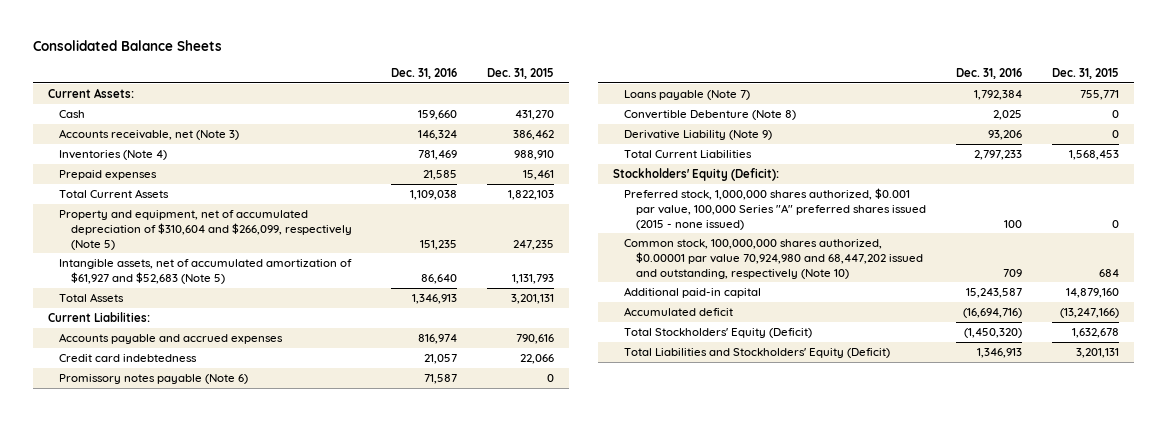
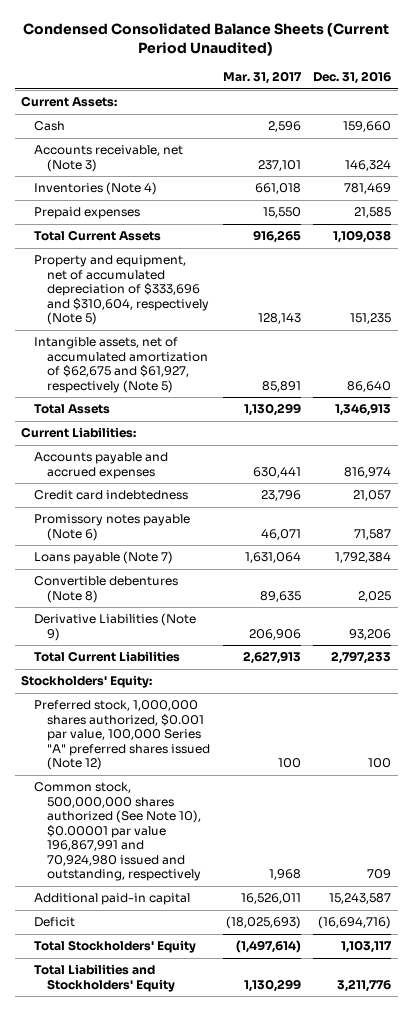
[32,39,222,51] Consolidated Balance Sheets -> [23,22,390,56] Condensed Consolidated Balance Sheets (Current Period Unaudited)
[486,67,554,79] Dec. 31, 2015 -> none
none -> [222,71,302,85] Mar. 31, 2017
[59,210,352,250] Property and equipment, net of accumulated depreciation of $310,604 and $266,099, respectively (Note 5) -> [34,255,209,326] Property and equipment, net of accumulated depreciation of $333,696 and $310,604, respectively (Note 5)
[59,259,353,284] Intangible assets, net of accumulated amortization of $61,927 and $52,683 (Note 5) -> [34,337,208,393] Intangible assets, net of accumulated amortization of $62,675 and $61,927, respectively (Note 5)
[624,110,797,121] Convertible Debenture (Note 8) -> [34,576,179,603] Convertible debentures (Note 8)
[624,130,773,141] Derivative Liability (Note 9) -> [34,613,197,641] Derivative Liabilities (Note 9)
[613,168,780,182] Stockholders' Equity (Deficit): -> [21,675,153,689] Stockholders' Equity:
[624,188,926,230] Preferred stock, 1,000,000 shares authorized, $0.001 par value, 100,000 Series "A" preferred shares issued (2015 - none issued) -> [34,700,210,771] Preferred stock, 1,000,000 shares authorized, $0.001 par value, 100,000 Series "A" preferred shares issued (Note 12)
[624,239,923,279] Common stock, 100,000,000 shares authorized, $0.00001 par value 70,924,980 and 68,447,202 issued and outstanding, respectively (Note 10) -> [34,782,201,882] Common stock, 500,000,000 shares authorized (See Note 10), $0.00001 par value 196,867,991 and 70,924,980 issued and outstanding, respectively
[624,307,734,317] Accumulated deficit -> [34,917,76,928] Deficit
[624,328,813,339] Total Stockholders' Equity (Deficit) -> [34,940,197,954] Total Stockholders' Equity
[963,328,1022,339] (1,450,320) -> [341,940,393,954] 1,103,117
[624,348,891,359] Total Liabilities and Stockholders' Equity (Deficit) -> [34,964,175,992] Total Liabilities and Stockholders' Equity
[976,348,1022,359] 1,346,913 -> [337,978,392,992] 3,211,776

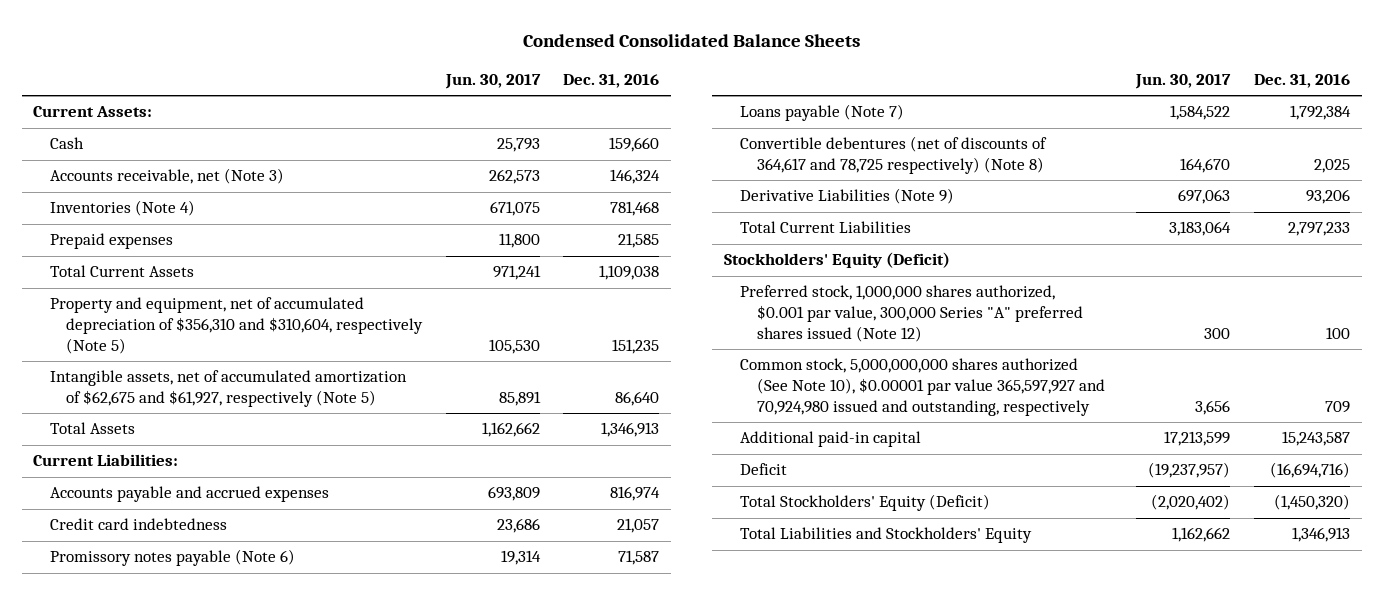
[23,22,390,56] Condensed Consolidated Balance Sheets (Current Period Unaudited) -> [522,34,860,48] Condensed Consolidated Balance Sheets
[222,71,302,85] Mar. 31, 2017 -> none
none -> [444,74,541,90] Jun. 30, 2017
[344,183,392,195] 781,469 -> [610,201,660,217] 781,468
[34,255,209,326] Property and equipment, net of accumulated depreciation of $333,696 and $310,604, respectively (Note 5) -> [49,297,424,354] Property and equipment, net of accumulated depreciation of $356,310 and $310,604, respectively (Note 5)
[34,576,179,603] Convertible debentures (Note 8) -> [740,136,1048,175] Convertible debentures (net of discounts of 364,617 and 78,725 respectively) (Note 8)
[21,675,153,689] Stockholders' Equity: -> [723,252,950,269] Stockholders' Equity (Deficit)
[34,700,210,771] Preferred stock, 1,000,000 shares authorized, $0.001 par value, 100,000 Series "A" preferred shares issued (Note 12) -> [740,285,1083,342] Preferred stock, 1,000,000 shares authorized, $0.001 par value, 300,000 Series "A" preferred shares issued (Note 12)
[34,782,201,882] Common stock, 500,000,000 shares authorized (See Note 10), $0.00001 par value 196,867,991 and 70,924,980 issued and outstanding, respectively -> [740,358,1105,416] Common stock, 5,000,000,000 shares authorized (See Note 10), $0.00001 par value 365,597,927 and 70,924,980 issued and outstanding, respectively
[34,940,197,954] Total Stockholders' Equity -> [740,494,991,512] Total Stockholders' Equity (Deficit)
[341,940,393,954] 1,103,117 -> [1273,494,1350,511] (1,450,320)
[337,978,392,992] 3,211,776 -> [1291,527,1350,543] 1,346,913

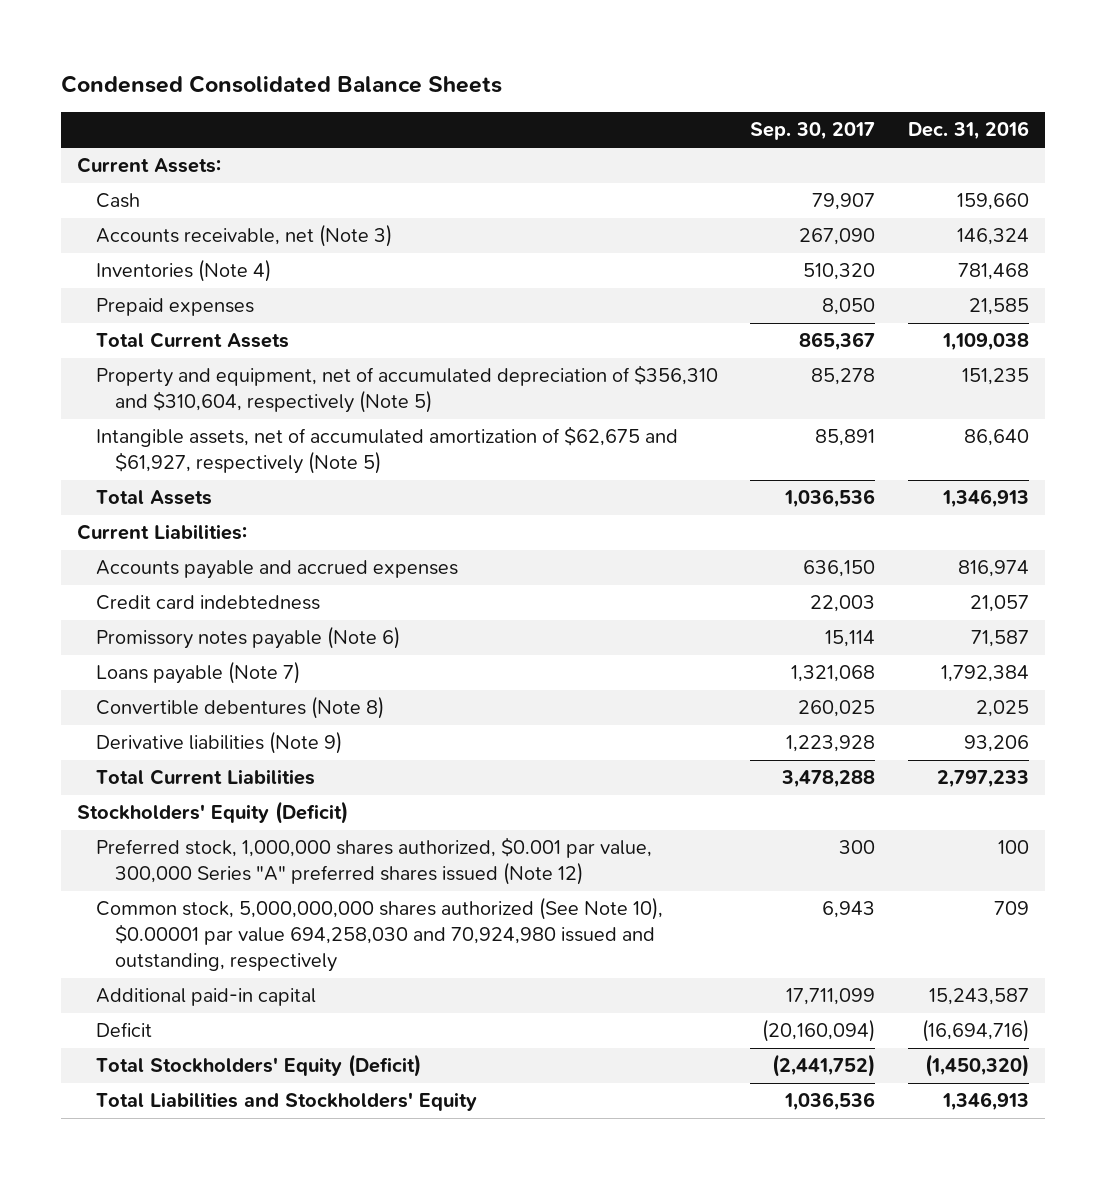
[444,74,541,90] Jun. 30, 2017 -> none
none -> [750,122,876,141] Sep. 30, 2017
[740,136,1048,175] Convertible debentures (net of discounts of 364,617 and 78,725 respectively) (Note 8) -> [95,696,384,720] Convertible debentures (Note 8)
[740,188,955,205] Derivative Liabilities (Note 9) -> [95,731,342,755] Derivative liabilities (Note 9)
[740,358,1105,416] Common stock, 5,000,000,000 shares authorized (See Note 10), $0.00001 par value 365,597,927 and 70,924,980 issued and outstanding, respectively -> [95,897,663,973] Common stock, 5,000,000,000 shares authorized (See Note 10), $0.00001 par value 694,258,030 and 70,924,980 issued and outstanding, respectively

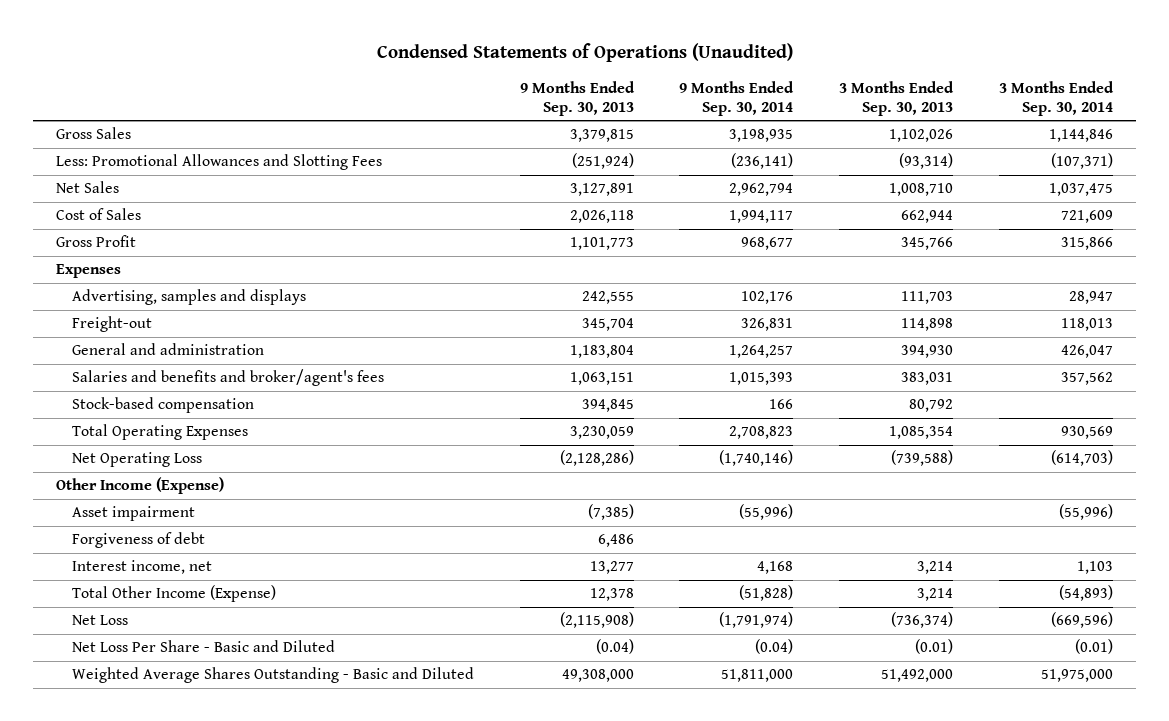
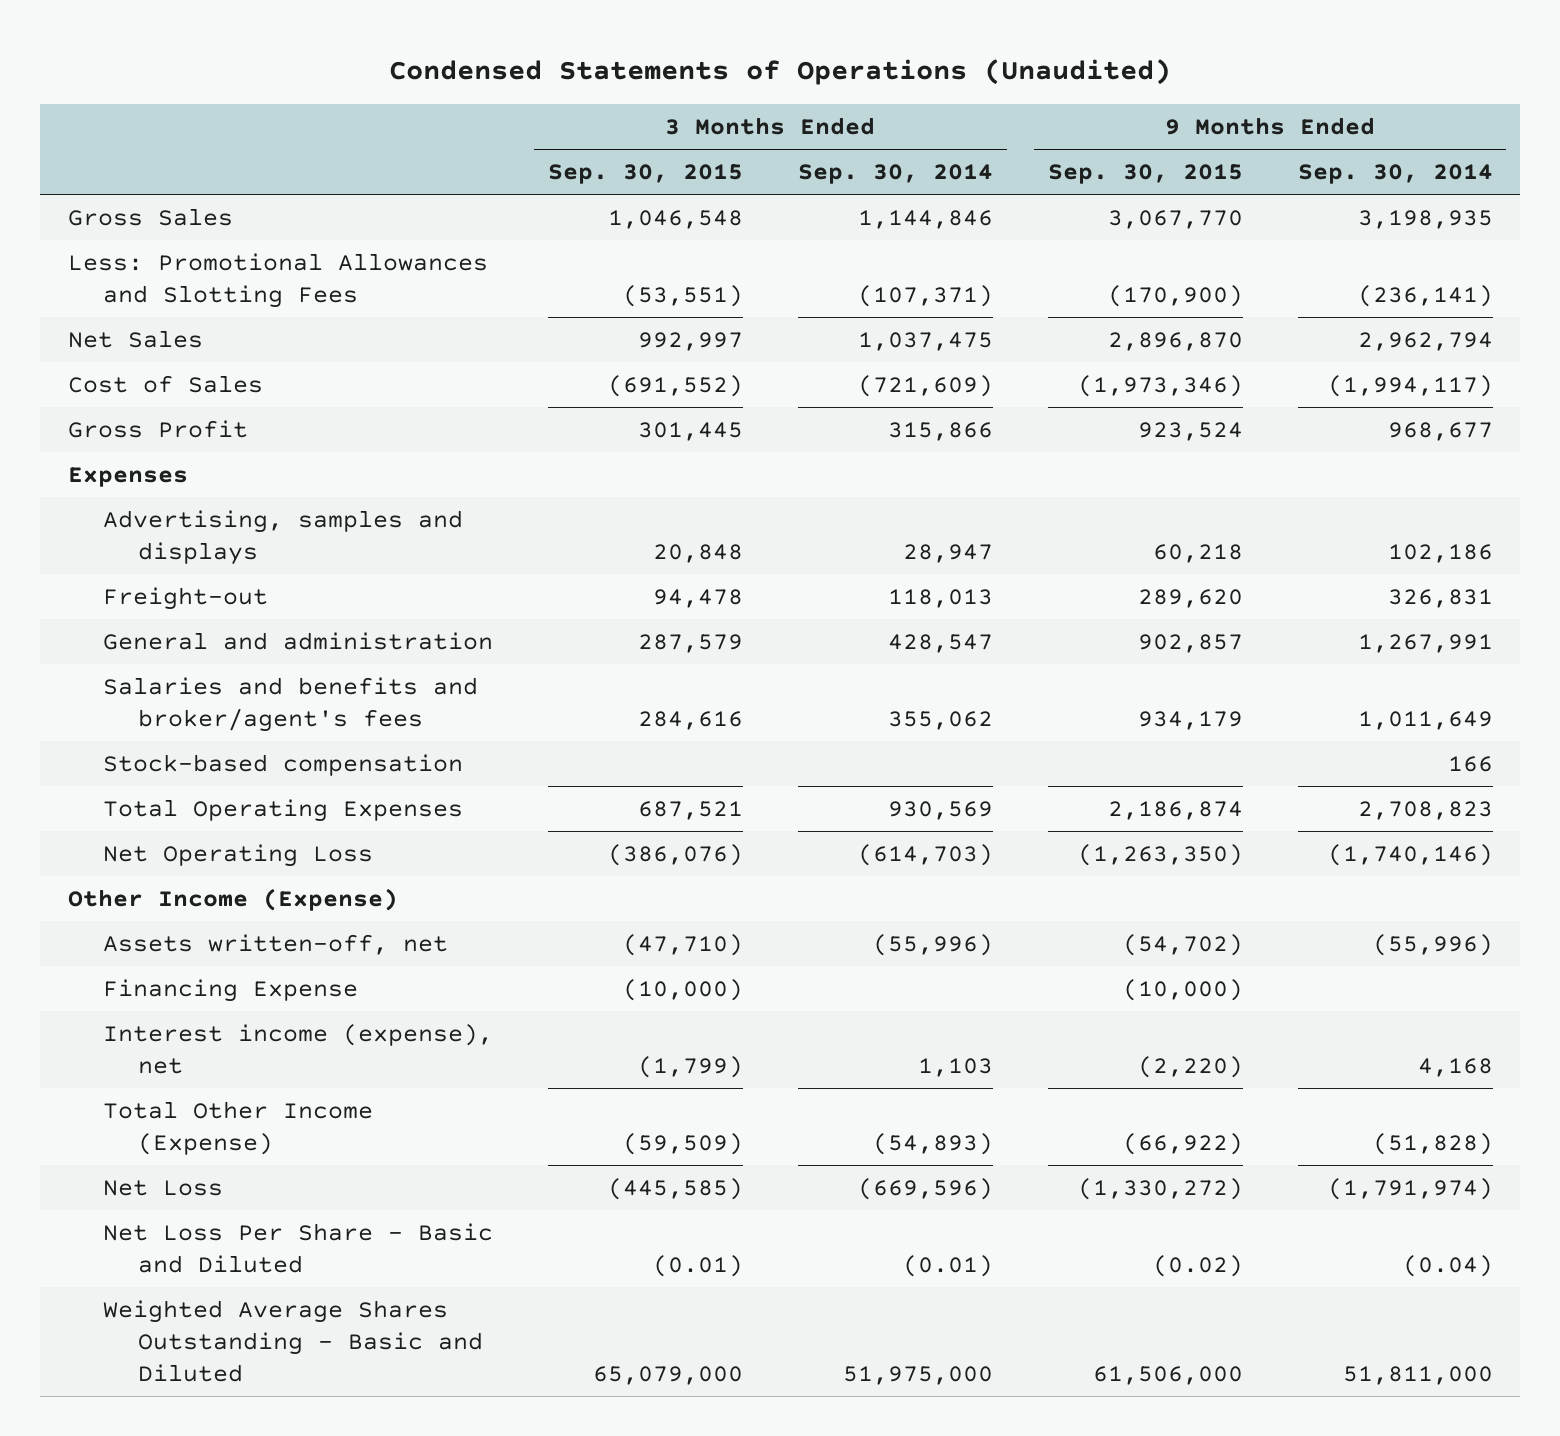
[519,80,635,116] 9 Months Ended Sep. 30, 2013 -> none
[839,80,955,116] 3 Months Ended Sep. 30, 2013 -> none
none -> [547,164,743,185] Sep. 30, 2015
none -> [1047,164,1243,185] Sep. 30, 2015
[729,210,794,224] 1,994,117 -> [1327,374,1493,397] (1,994,117)
[1061,210,1114,224] 721,609 -> [857,374,993,397] (721,609)
[741,291,794,305] 102,176 -> [1387,543,1493,563] 102,186
[729,345,794,359] 1,264,257 -> [1357,633,1493,653] 1,267,991
[1061,345,1114,359] 426,047 -> [887,633,993,653] 428,547
[729,372,794,386] 1,015,393 -> [1357,710,1493,730] 1,011,649
[1061,372,1114,386] 357,562 -> [887,710,993,730] 355,062
[71,532,205,549] Forgiveness of debt -> none
[71,506,195,522] Asset impairment -> [103,933,449,955] Assets written-off, net
none -> [103,978,359,1002] Financing Expense
[71,560,212,575] Interest income, net -> [103,1023,494,1074] Interest income (expense), net

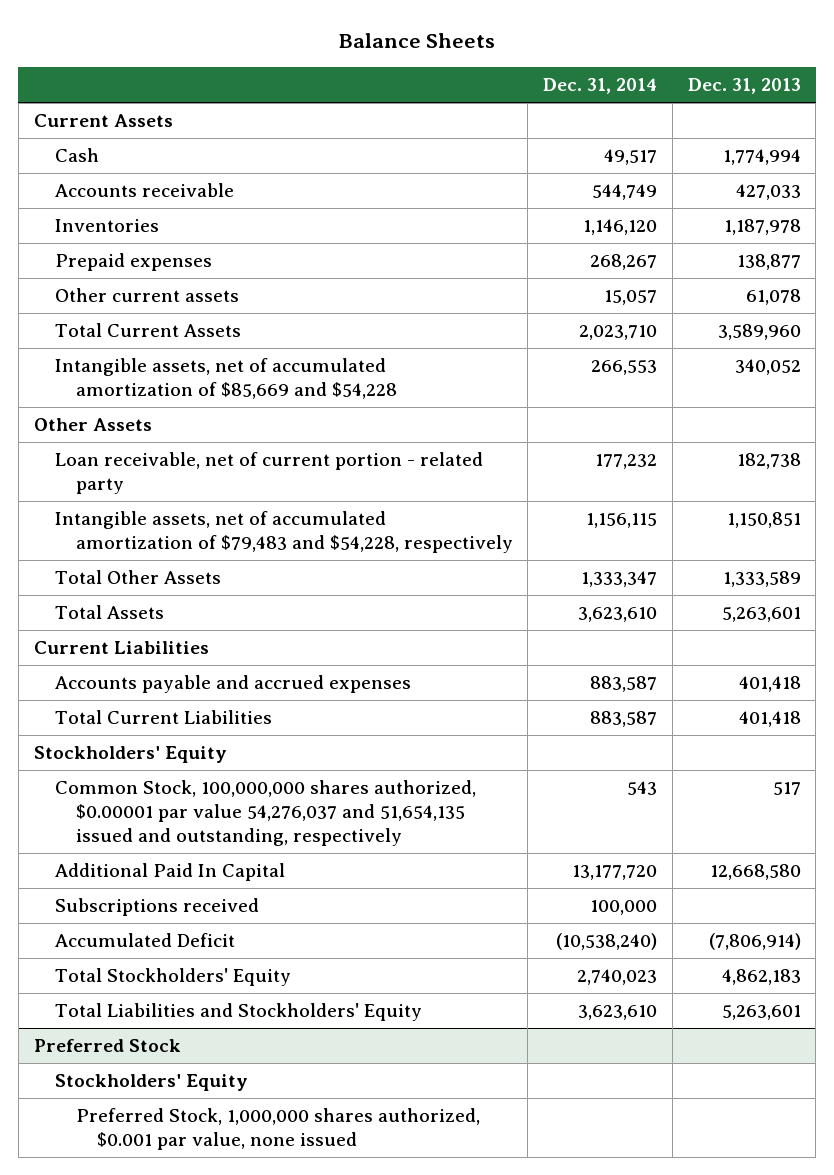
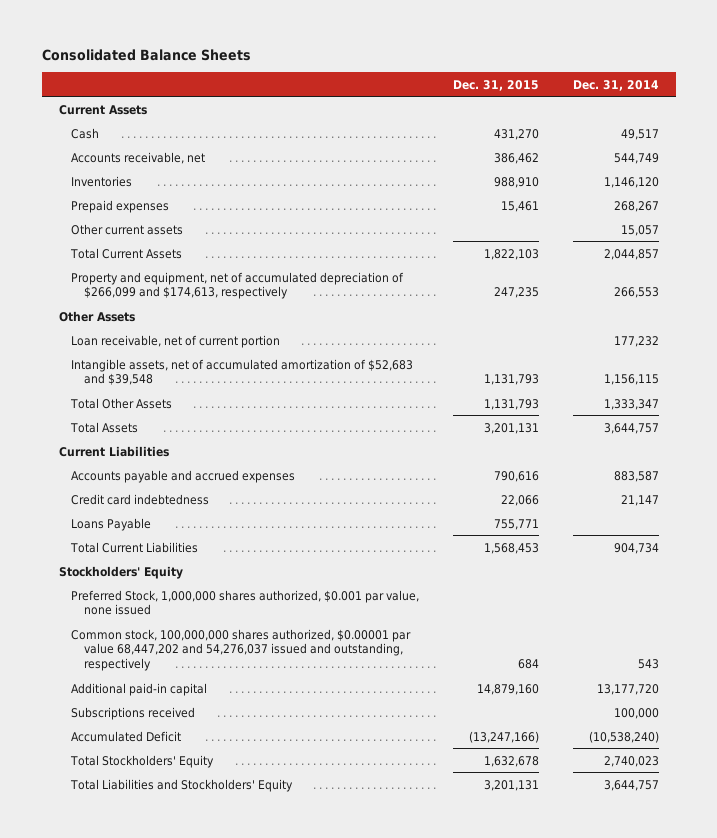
[339,32,496,48] Balance Sheets -> [41,49,251,62] Consolidated Balance Sheets
[687,77,801,94] Dec. 31, 2013 -> none
none -> [452,79,539,91] Dec. 31, 2015
[54,183,234,198] Accounts receivable -> [71,151,206,164] Accounts receivable, net
[579,325,658,341] 2,023,710 -> [603,248,659,260] 2,044,857
[54,358,397,399] Intangible assets, net of accumulated amortization of $85,669 and $54,228 -> [71,271,405,300] Property and equipment, net of accumulated depreciation of $266,099 and $174,613, respectively
[54,452,483,494] Loan receivable, net of current portion - related party -> [71,334,281,348] Loan receivable, net of current portion
[54,511,513,553] Intangible assets, net of accumulated amortization of $79,483 and $54,228, respectively -> [71,358,414,386] Intangible assets, net of accumulated amortization of $52,683 and $39,548
[578,607,658,623] 3,623,610 -> [603,422,659,434] 3,644,757
none -> [71,493,210,505] Credit card indebtedness
none -> [71,517,152,531] Loans Payable
[590,711,658,728] 883,587 -> [613,542,659,554] 904,734
none -> [71,589,420,616] Preferred Stock, 1,000,000 shares authorized, $0.001 par value, none issued
[54,780,476,846] Common Stock, 100,000,000 shares authorized, $0.00001 par value 54,276,037 and 51,654,135 issued and outstanding, respectively -> [71,628,412,672] Common stock, 100,000,000 shares authorized, $0.00001 par value 68,447,202 and 54,276,037 issued and outstanding, respectively
[54,863,285,882] Additional Paid In Capital -> [71,682,208,696] Additional paid-in capital
[33,1039,181,1053] Preferred Stock -> none
[54,1074,248,1092] Stockholders' Equity -> none
[75,1108,480,1150] Preferred Stock, 1,000,000 shares authorized, $0.001 par value, none issued -> none
[578,1005,658,1021] 3,623,610 -> [603,779,659,791] 3,644,757

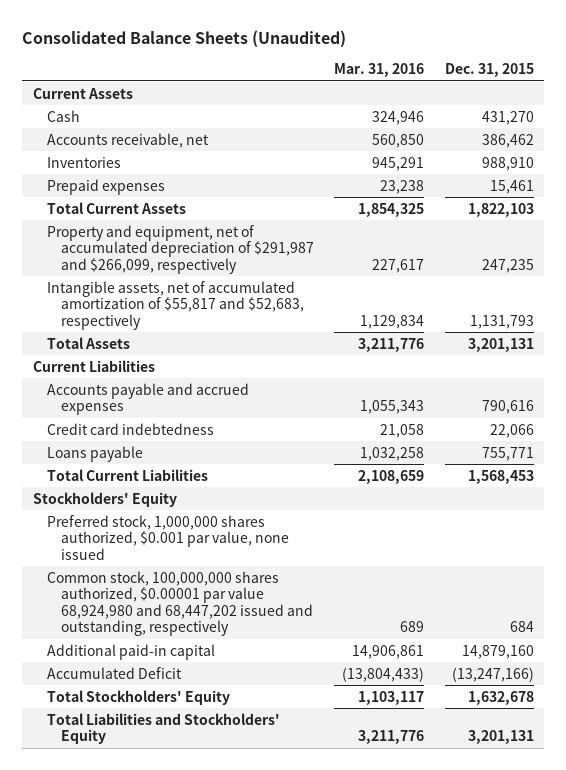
[41,49,251,62] Consolidated Balance Sheets -> [22,29,347,47] Consolidated Balance Sheets (Unaudited)
[572,79,659,91] Dec. 31, 2014 -> none
none -> [334,63,425,78] Mar. 31, 2016
[71,223,184,235] Other current assets -> none
[58,310,135,322] Other Assets -> none
[71,334,281,348] Loan receivable, net of current portion -> none
[70,397,173,409] Total Other Assets -> none
[71,271,405,300] Property and equipment, net of accumulated depreciation of $266,099 and $174,613, respectively -> [46,224,314,274] Property and equipment, net of accumulated depreciation of $291,987 and $266,099, respectively
[71,358,414,386] Intangible assets, net of accumulated amortization of $52,683 and $39,548 -> [46,280,304,330] Intangible assets, net of accumulated amortization of $55,817 and $52,683, respectively
[71,517,152,531] Loans Payable -> [46,445,143,462] Loans payable
[71,589,420,616] Preferred Stock, 1,000,000 shares authorized, $0.001 par value, none issued -> [46,514,289,560] Preferred stock, 1,000,000 shares authorized, $0.001 par value, none issued
[71,628,412,672] Common stock, 100,000,000 shares authorized, $0.00001 par value 68,447,202 and 54,276,037 issued and outstanding, respectively -> [46,570,313,637] Common stock, 100,000,000 shares authorized, $0.00001 par value 68,924,980 and 68,447,202 issued and outstanding, respectively
[71,706,196,720] Subscriptions received -> none

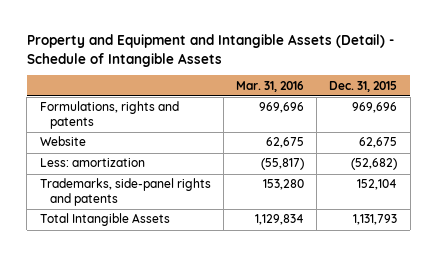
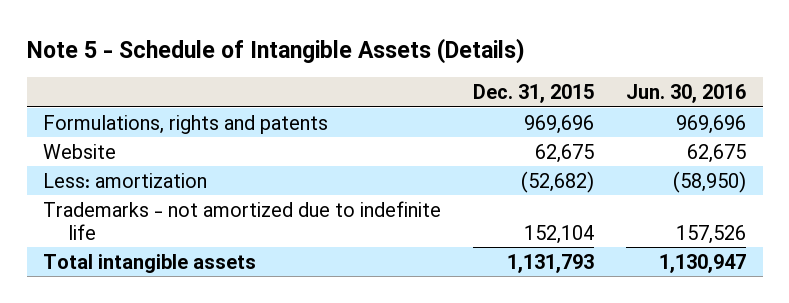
[26,34,394,67] Property and Equipment and Intangible Assets (Detail) - Schedule of Intangible Assets -> [26,37,525,64] Note 5 - Schedule of Intangible Assets (Details)
[235,80,304,92] Mar. 31, 2016 -> none
none -> [626,84,747,104] Jun. 30, 2016
[39,178,211,206] Trademarks, side-panel rights and patents -> [42,200,441,240] Trademarks - not amortized due to indefinite life
[39,213,170,227] Total Intangible Assets -> [42,253,256,273] Total intangible assets

